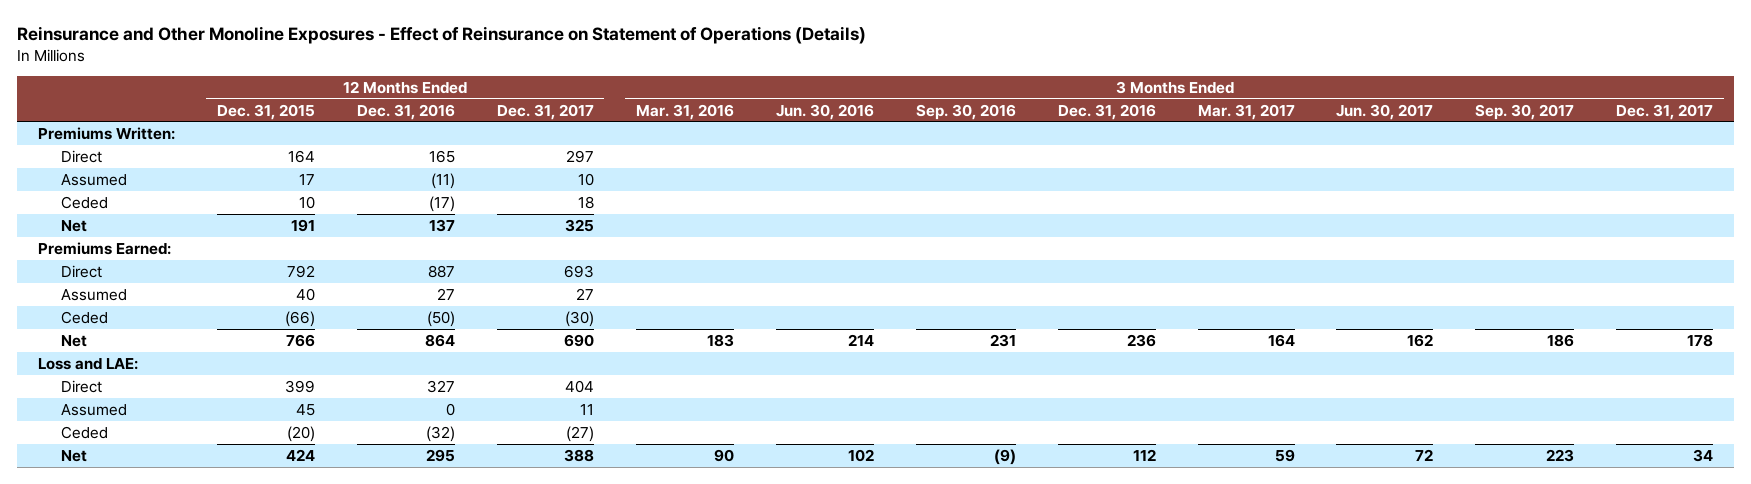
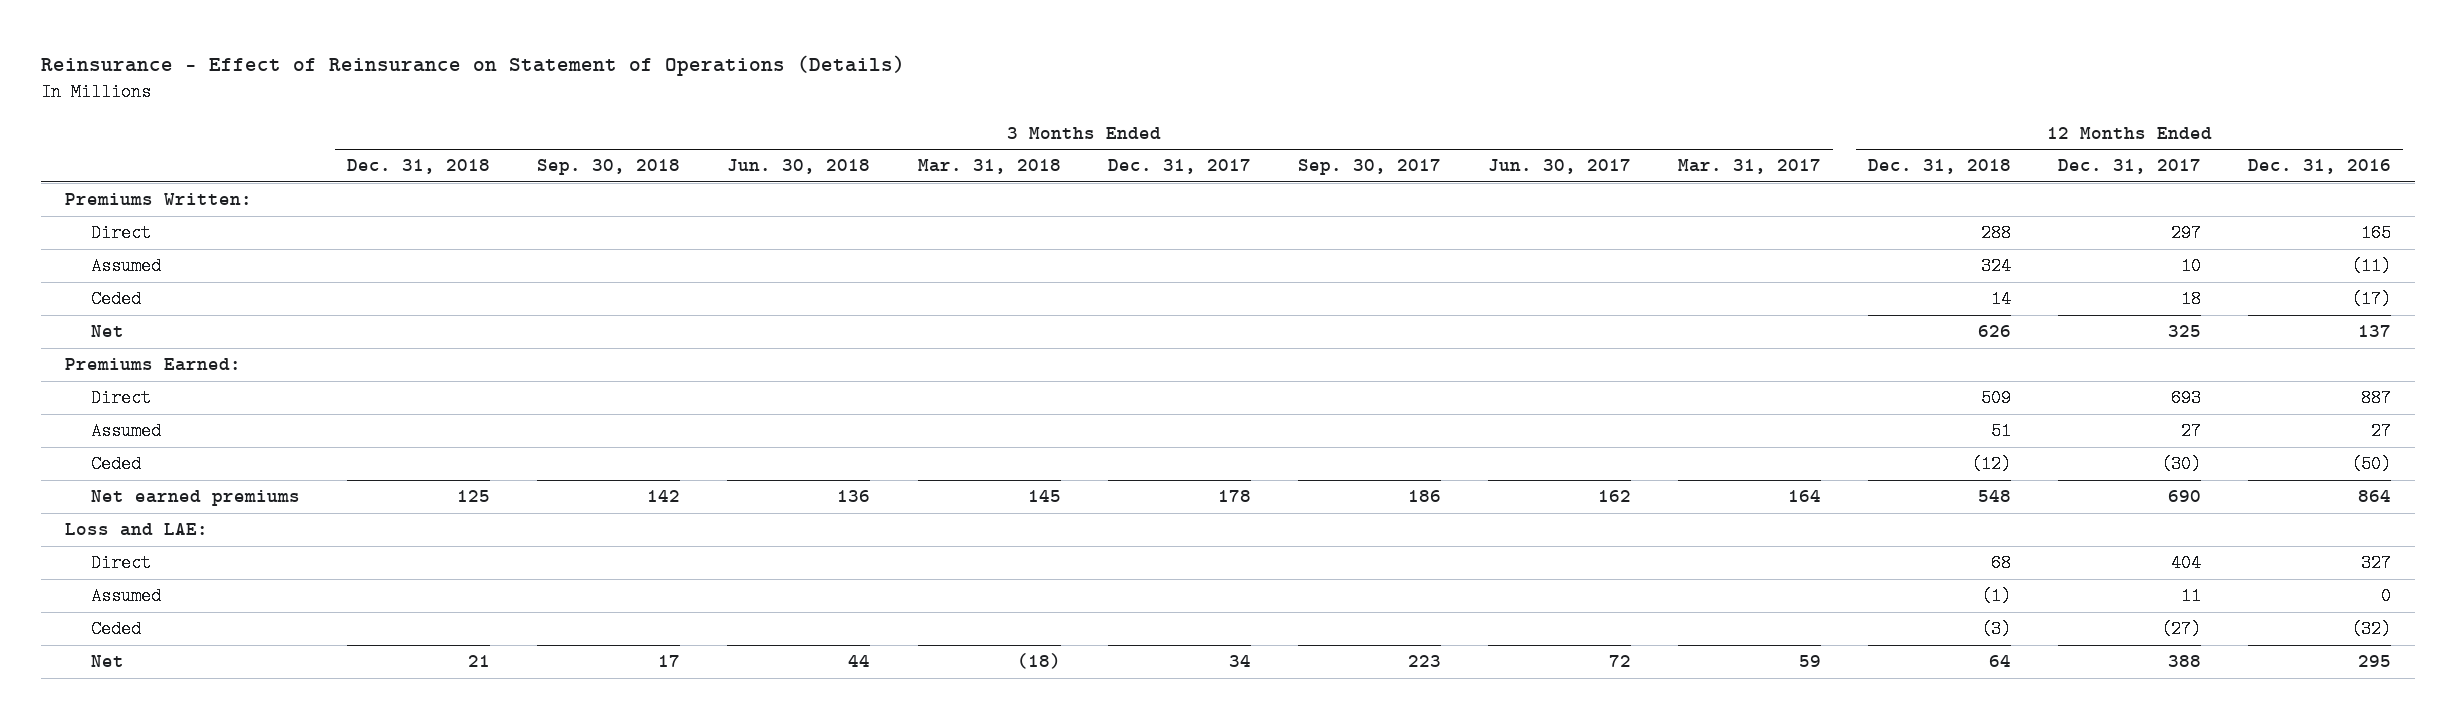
[16,26,866,45] Reinsurance and Other Monoline Exposures - Effect of Reinsurance on Statement of Operations (Details) -> [41,55,906,77] Reinsurance - Effect of Reinsurance on Statement of Operations (Details)
[216,103,315,120] Dec. 31, 2015 -> none
[635,103,734,120] Mar. 31, 2016 -> none
[775,103,874,120] Jun. 30, 2016 -> none
[915,103,1016,120] Sep. 30, 2016 -> none
[1057,103,1156,120] Dec. 31, 2016 -> none
none -> [347,159,491,175] Dec. 31, 2018
none -> [537,159,681,176] Sep. 30, 2018
none -> [727,159,871,175] Jun. 30, 2018
none -> [917,159,1061,175] Mar. 31, 2018
none -> [1868,159,2012,175] Dec. 31, 2018
[61,334,88,347] Net -> [91,490,301,507] Net earned premiums

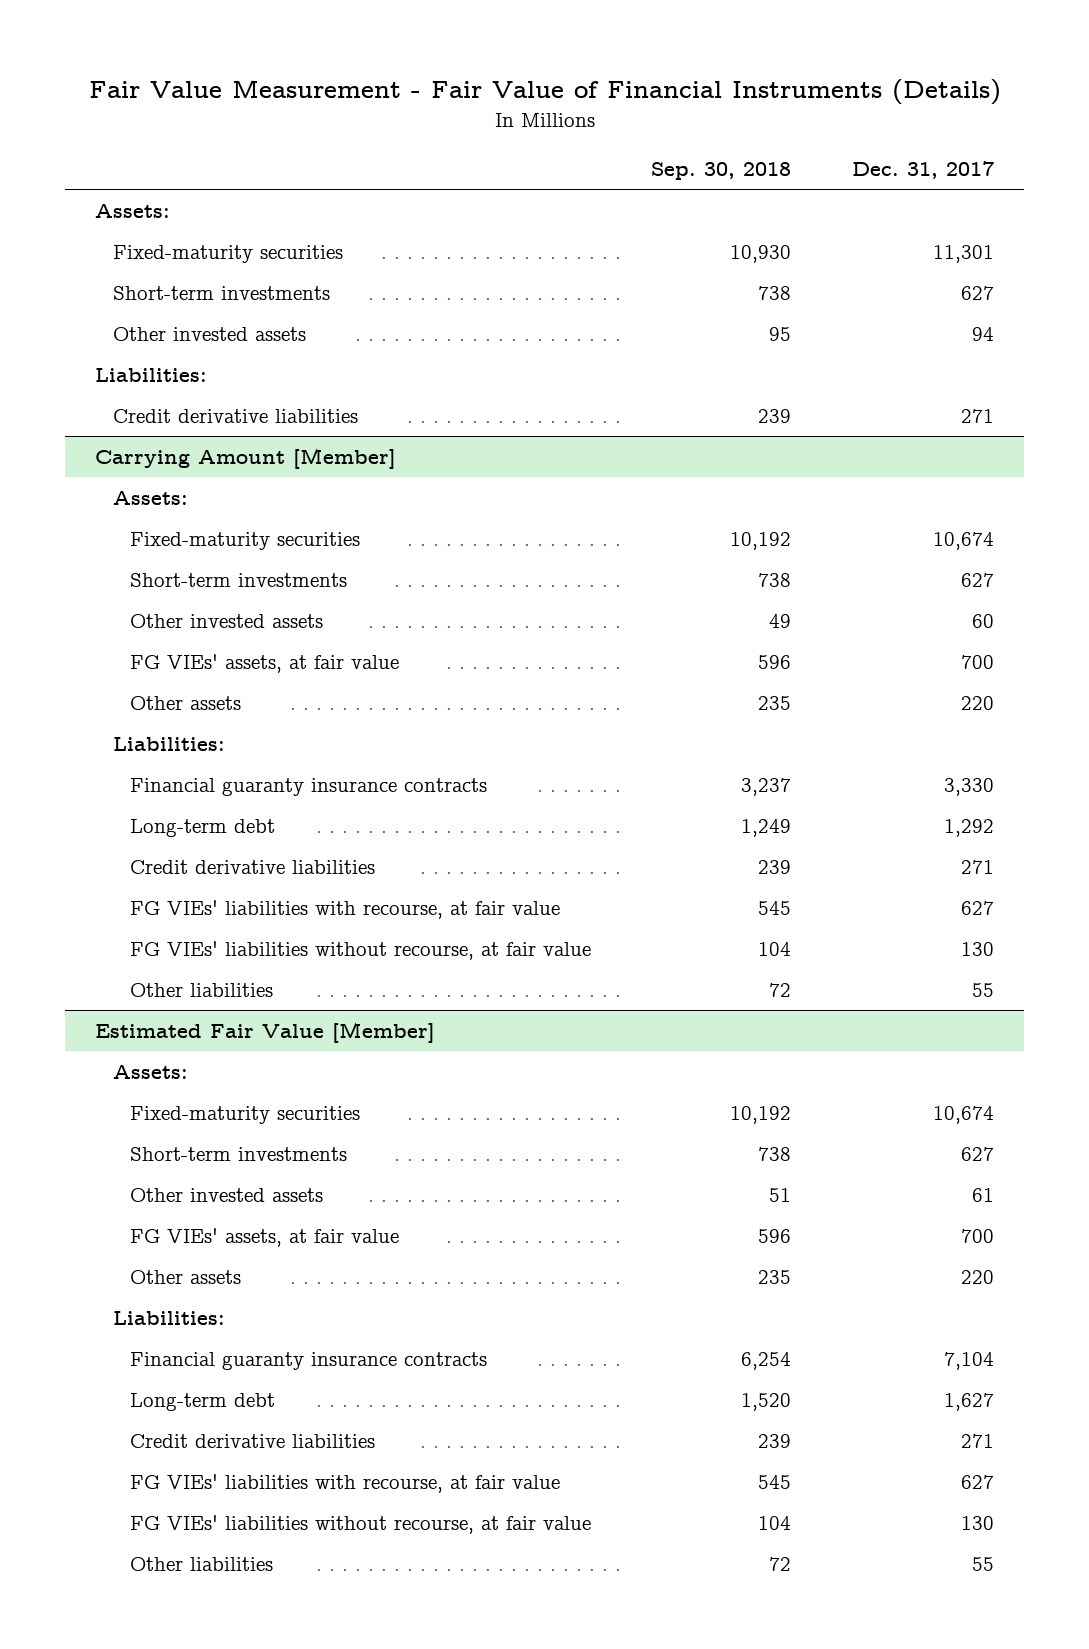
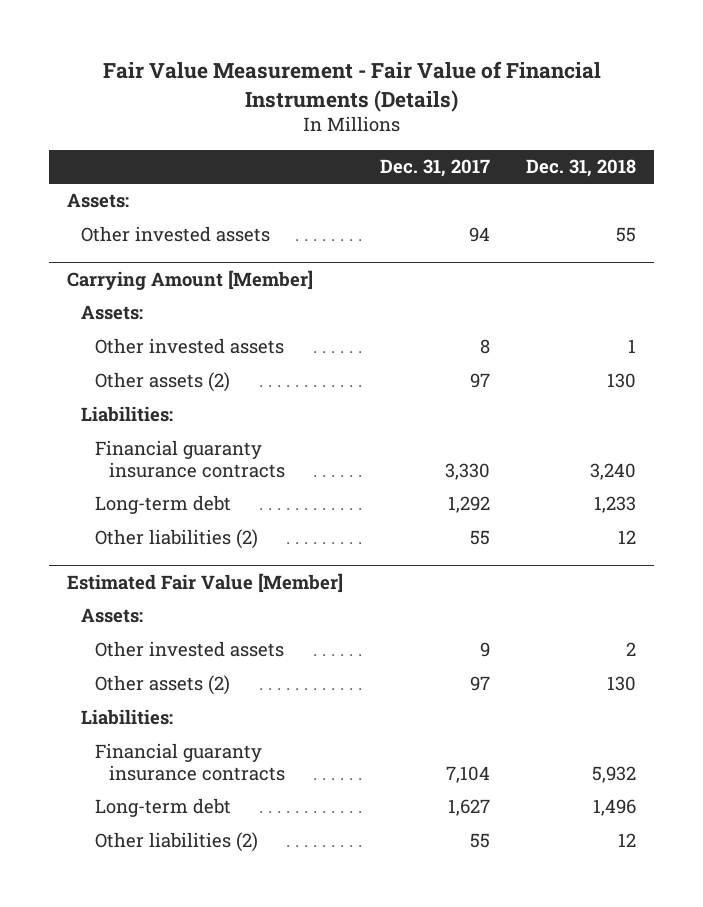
[651,161,792,180] Sep. 30, 2018 -> none
none -> [525,159,636,178] Dec. 31, 2018
[112,245,343,264] Fixed-maturity securities -> none
[112,286,330,301] Short-term investments -> none
[95,368,208,383] Liabilities: -> none
[112,409,358,424] Credit derivative liabilities -> none
[129,532,360,551] Fixed-maturity securities -> none
[129,573,347,588] Short-term investments -> none
[129,654,399,674] FG VIEs' assets, at fair value -> none
[971,614,994,629] 60 -> [479,339,490,355] 8
[129,696,241,711] Other assets -> [95,372,231,393] Other assets (2)
[960,696,994,711] 220 -> [469,373,490,389] 97
[129,860,375,875] Credit derivative liabilities -> none
[129,900,560,920] FG VIEs' liabilities with recourse, at fair value -> none
[129,941,591,961] FG VIEs' liabilities without recourse, at fair value -> none
[129,983,273,998] Other liabilities -> [95,529,259,550] Other liabilities (2)
[129,1106,360,1125] Fixed-maturity securities -> none
[129,1147,347,1162] Short-term investments -> none
[129,1228,399,1248] FG VIEs' assets, at fair value -> none
[971,1188,994,1203] 61 -> [479,642,490,658] 9
[129,1270,241,1285] Other assets -> [95,675,231,696] Other assets (2)
[960,1270,994,1285] 220 -> [469,676,490,692] 97
[129,1434,375,1449] Credit derivative liabilities -> none
[129,1474,560,1494] FG VIEs' liabilities with recourse, at fair value -> none
[129,1515,591,1535] FG VIEs' liabilities without recourse, at fair value -> none
[129,1557,273,1572] Other liabilities -> [95,832,259,853] Other liabilities (2)

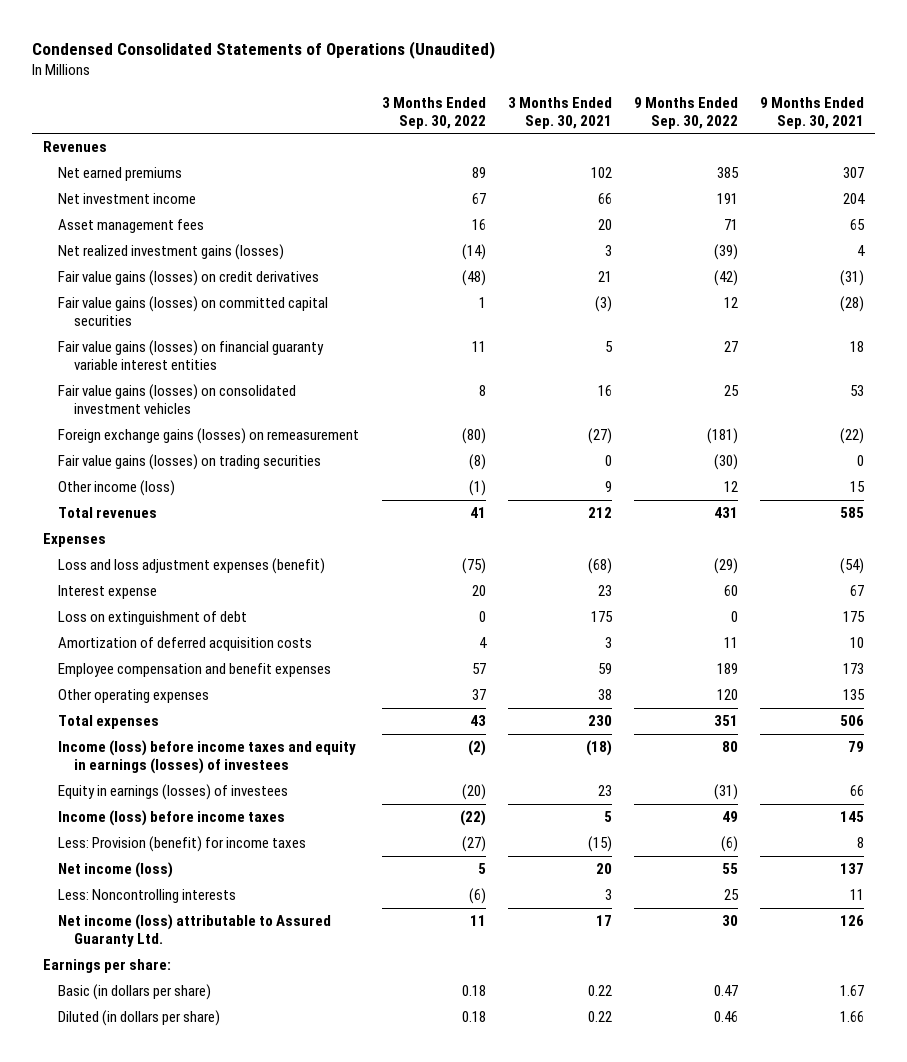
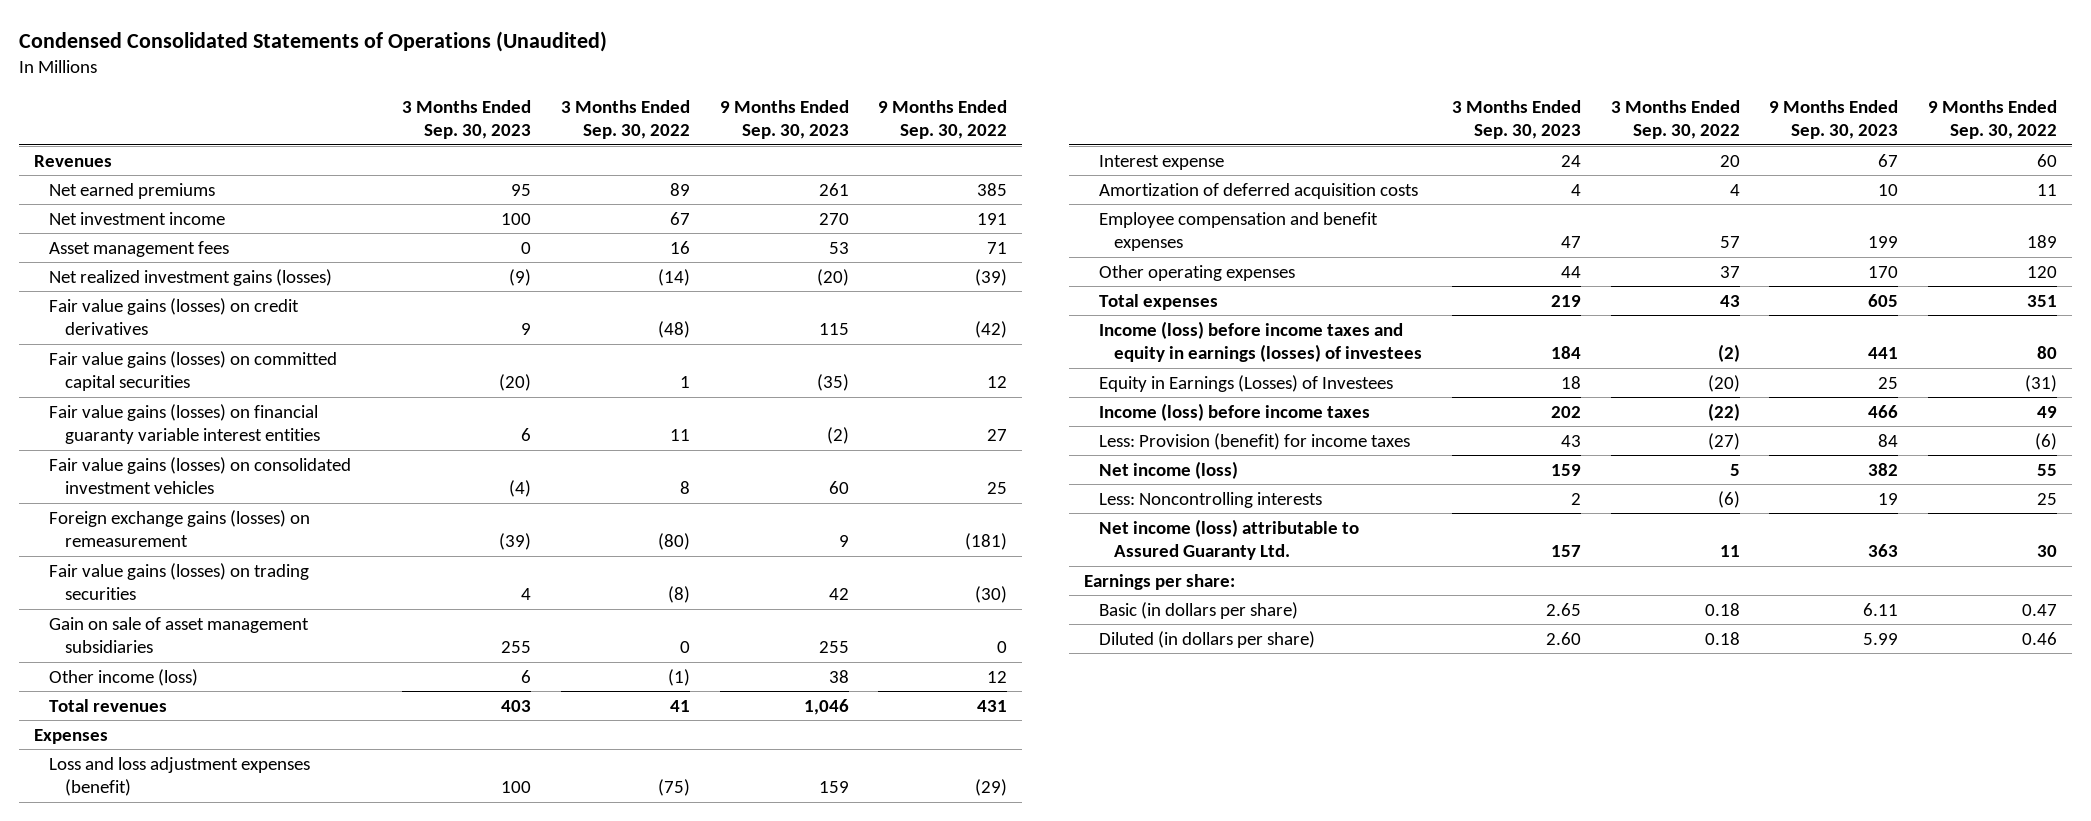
[507,96,612,129] 3 Months Ended Sep. 30, 2021 -> none
[760,96,865,129] 9 Months Ended Sep. 30, 2021 -> none
none -> [402,99,532,140] 3 Months Ended Sep. 30, 2023
none -> [719,99,849,140] 9 Months Ended Sep. 30, 2023
none -> [49,616,310,654] Gain on sale of asset management subsidiaries
[58,611,248,626] Loss on extinguishment of debt -> none
[58,784,289,801] Equity in earnings (losses) of investees -> [1099,374,1394,392] Equity in Earnings (Losses) of Investees

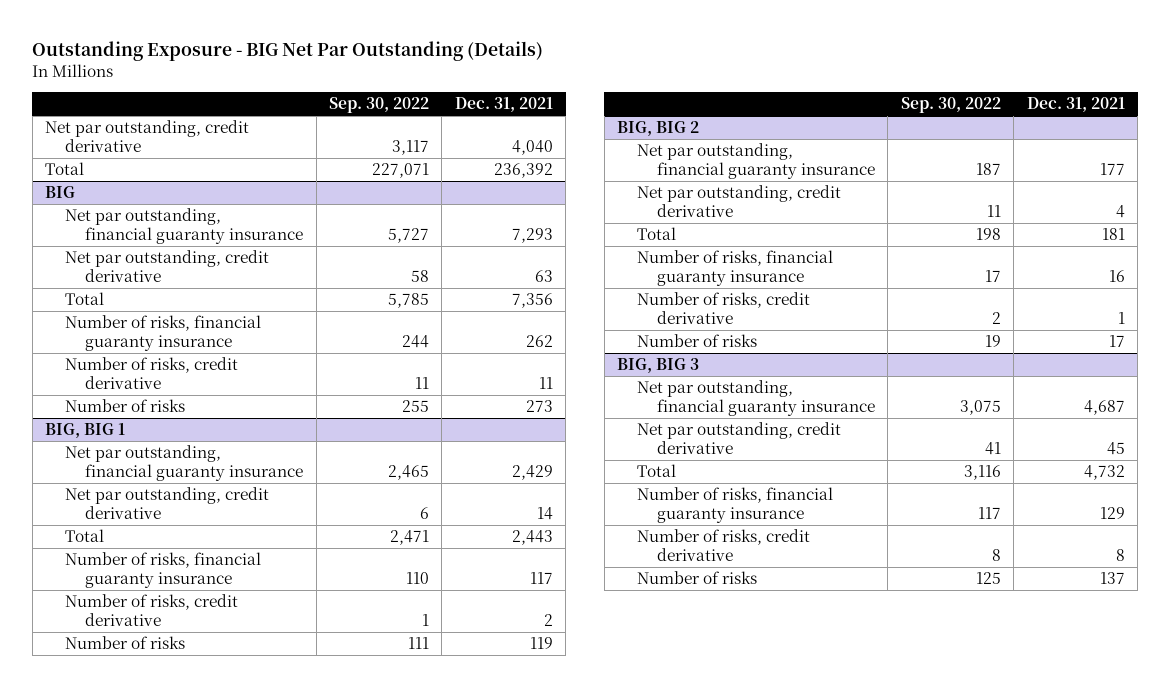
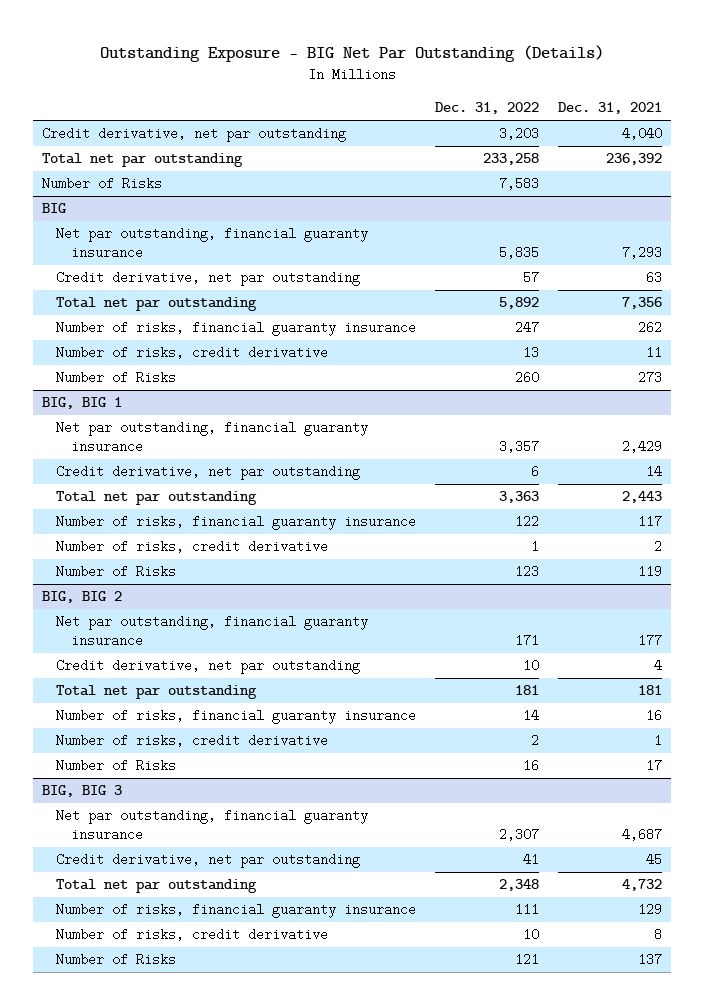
[329,97,430,114] Sep. 30, 2022 -> none
none -> [435,102,540,115] Dec. 31, 2022
[45,120,250,152] Net par outstanding, credit derivative -> [42,127,347,143] Credit derivative, net par outstanding
[45,162,85,176] Total -> [42,153,244,168] Total net par outstanding
none -> [42,177,163,191] Number of Risks
[65,250,270,282] Net par outstanding, credit derivative -> [56,271,361,287] Credit derivative, net par outstanding
[65,292,105,306] Total -> [56,297,258,312] Total net par outstanding
[65,399,186,413] Number of risks -> [56,371,177,385] Number of Risks
[65,487,270,519] Net par outstanding, credit derivative -> [56,465,361,481] Credit derivative, net par outstanding
[65,529,105,543] Total -> [56,491,258,506] Total net par outstanding
[65,636,186,650] Number of risks -> [56,565,177,579] Number of Risks
[637,185,842,217] Net par outstanding, credit derivative -> [56,659,361,675] Credit derivative, net par outstanding
[637,227,677,241] Total -> [56,685,258,700] Total net par outstanding
[637,334,758,348] Number of risks -> [56,759,177,773] Number of Risks
[637,422,842,454] Net par outstanding, credit derivative -> [56,853,361,869] Credit derivative, net par outstanding
[637,464,677,478] Total -> [56,879,258,894] Total net par outstanding
[637,571,758,585] Number of risks -> [56,953,177,967] Number of Risks

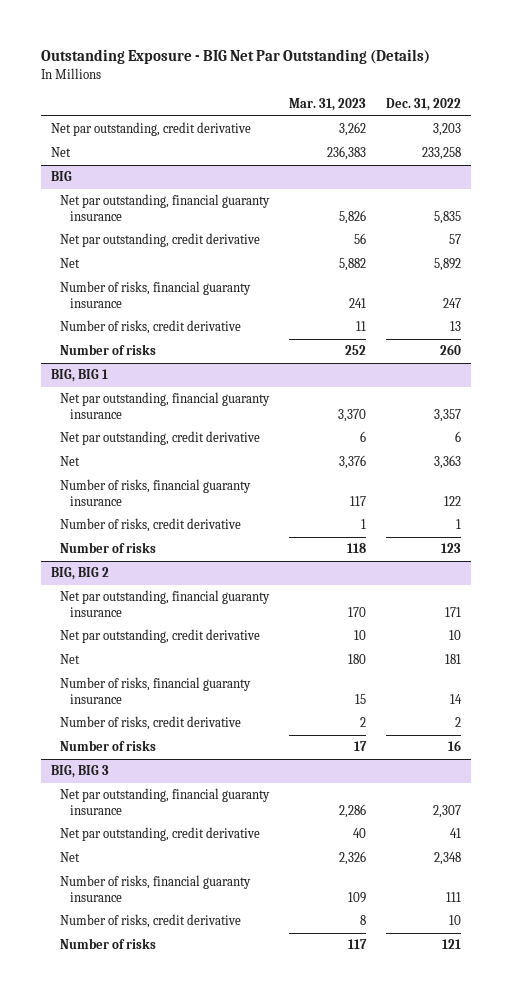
[557,102,662,115] Dec. 31, 2021 -> none
none -> [289,98,367,112] Mar. 31, 2023
[42,177,163,191] Number of Risks -> none
[42,127,347,143] Credit derivative, net par outstanding -> [50,122,251,137] Net par outstanding, credit derivative
[42,153,244,168] Total net par outstanding -> [50,147,71,158] Net
[56,271,361,287] Credit derivative, net par outstanding -> [60,233,261,248] Net par outstanding, credit derivative
[56,297,258,312] Total net par outstanding -> [60,258,81,269] Net
[56,371,177,385] Number of Risks -> [60,344,157,356] Number of risks
[56,465,361,481] Credit derivative, net par outstanding -> [60,431,261,446] Net par outstanding, credit derivative
[56,491,258,506] Total net par outstanding -> [60,456,81,467] Net
[56,565,177,579] Number of Risks -> [60,542,157,554] Number of risks
[56,659,361,675] Credit derivative, net par outstanding -> [60,629,261,644] Net par outstanding, credit derivative
[56,685,258,700] Total net par outstanding -> [60,654,81,665] Net
[56,759,177,773] Number of Risks -> [60,740,157,752] Number of risks
[56,853,361,869] Credit derivative, net par outstanding -> [60,827,261,842] Net par outstanding, credit derivative
[56,879,258,894] Total net par outstanding -> [60,852,81,863] Net
[56,953,177,967] Number of Risks -> [60,938,157,950] Number of risks

